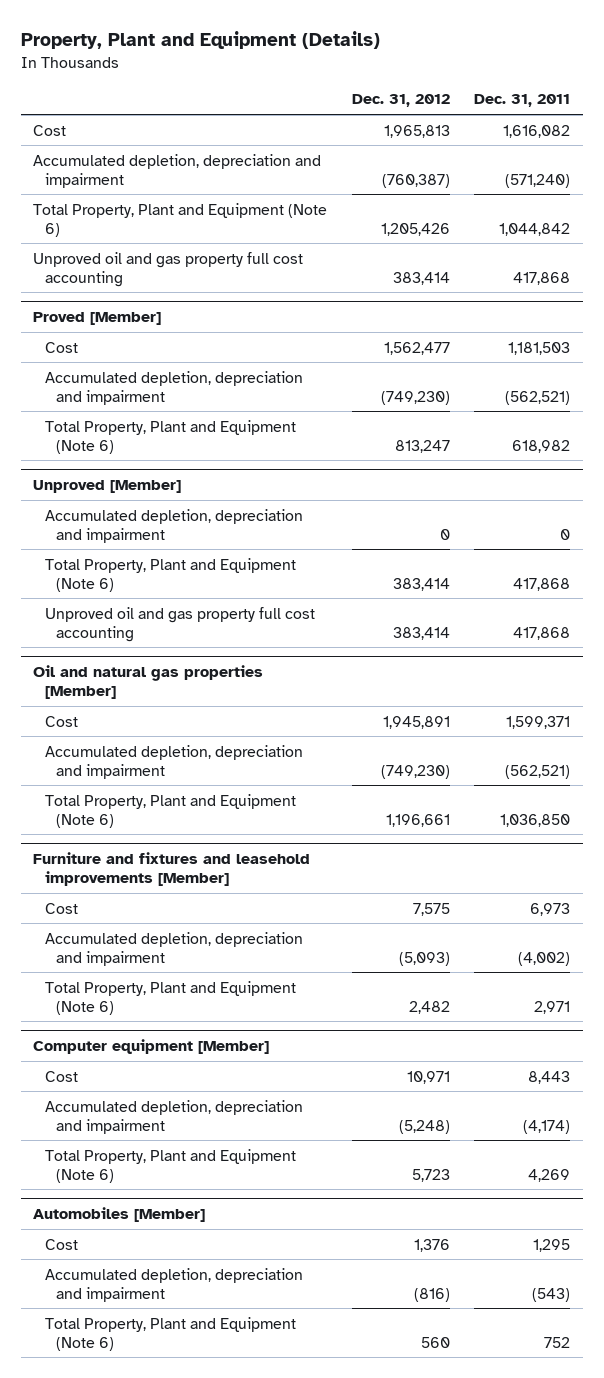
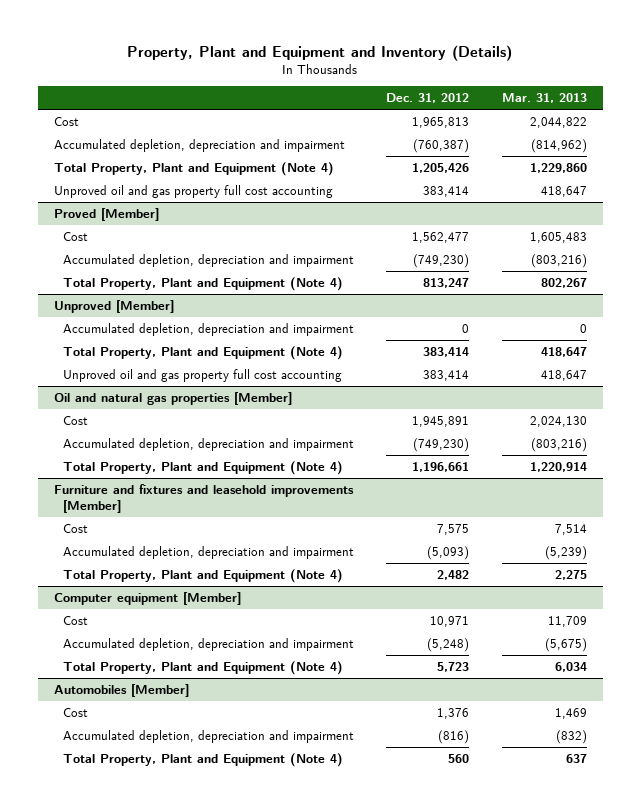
[20,30,380,49] Property, Plant and Equipment (Details) -> [127,45,513,62] Property, Plant and Equipment and Inventory (Details)
[474,94,571,108] Dec. 31, 2011 -> none
none -> [501,93,587,104] Mar. 31, 2013
[33,202,328,237] Total Property, Plant and Equipment (Note 6) -> [53,161,334,176] Total Property, Plant and Equipment (Note 4)
[44,419,296,454] Total Property, Plant and Equipment (Note 6) -> [62,276,343,291] Total Property, Plant and Equipment (Note 4)
[44,557,296,592] Total Property, Plant and Equipment (Note 6) -> [62,345,343,360] Total Property, Plant and Equipment (Note 4)
[44,793,296,828] Total Property, Plant and Equipment (Note 6) -> [62,460,343,475] Total Property, Plant and Equipment (Note 4)
[44,980,296,1015] Total Property, Plant and Equipment (Note 6) -> [62,568,343,583] Total Property, Plant and Equipment (Note 4)
[44,1148,296,1183] Total Property, Plant and Equipment (Note 6) -> [62,660,343,675] Total Property, Plant and Equipment (Note 4)
[44,1316,296,1351] Total Property, Plant and Equipment (Note 6) -> [62,752,343,767] Total Property, Plant and Equipment (Note 4)

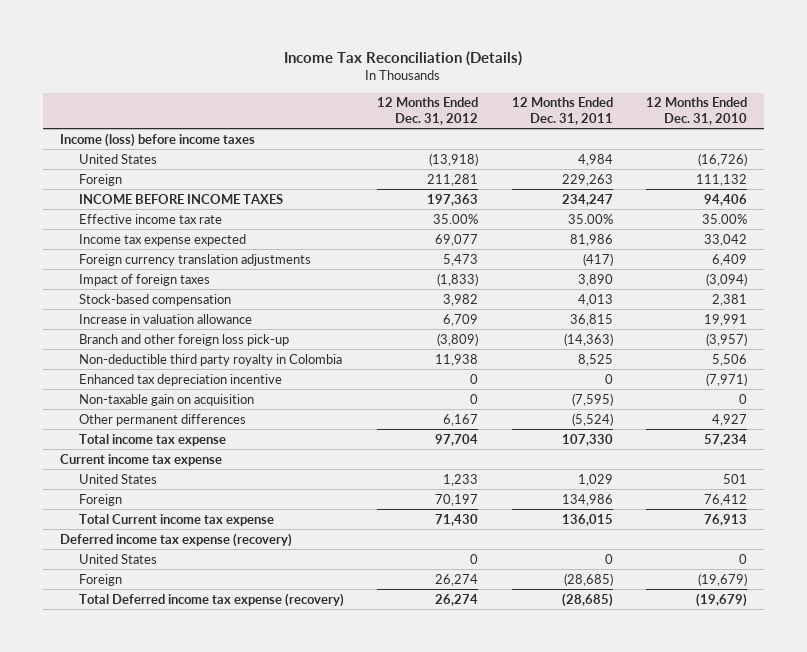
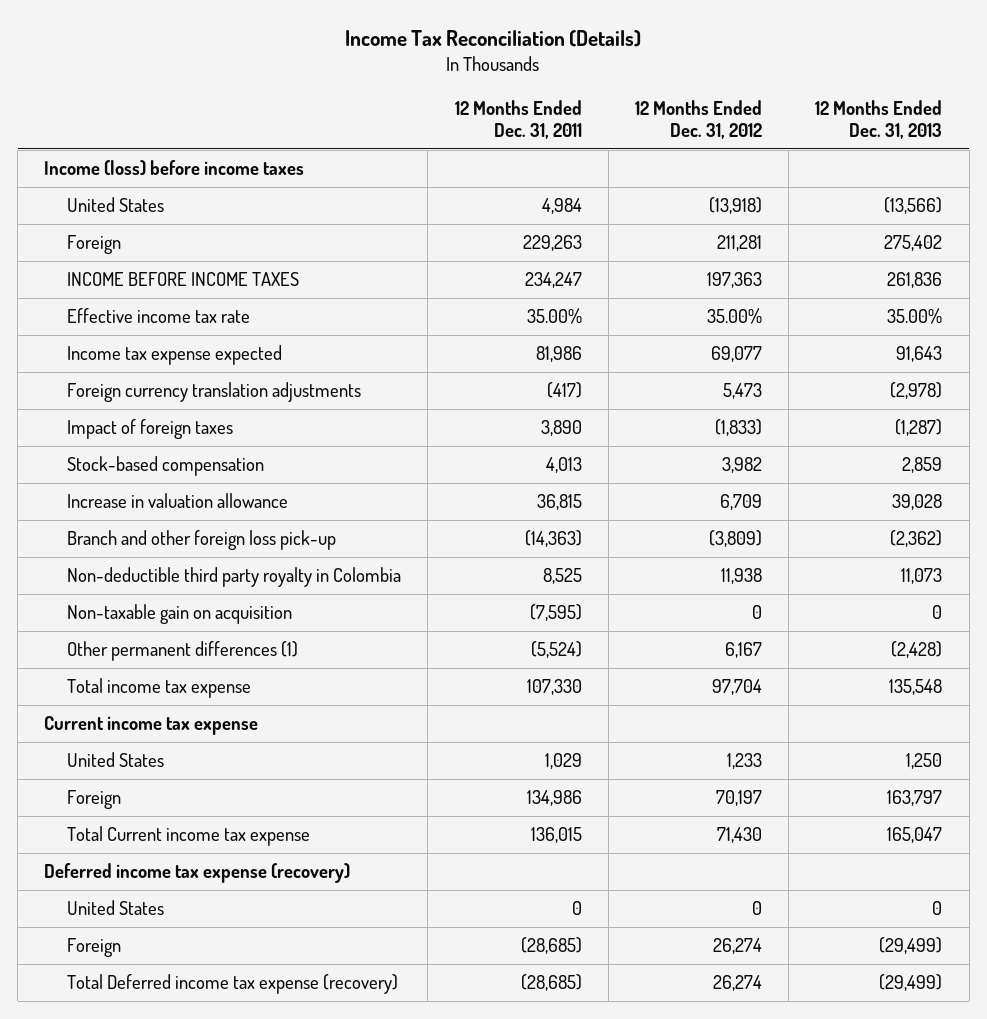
[646,97,748,125] 12 Months Ended Dec. 31, 2010 -> none
none -> [815,99,943,140] 12 Months Ended Dec. 31, 2013
[78,373,282,386] Enhanced tax depreciation incentive -> none
[78,413,246,426] Other permanent differences -> [67,641,299,662] Other permanent differences (1)

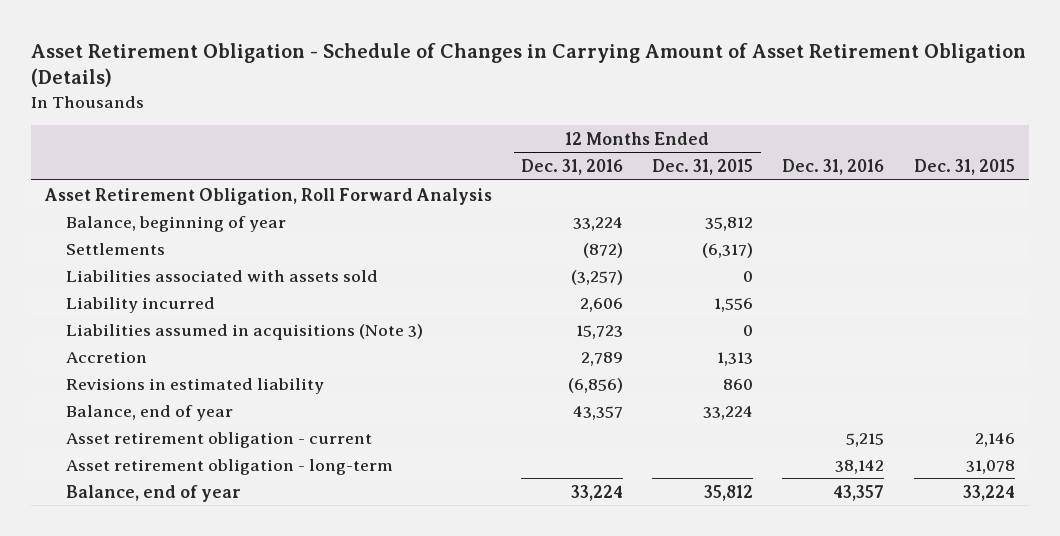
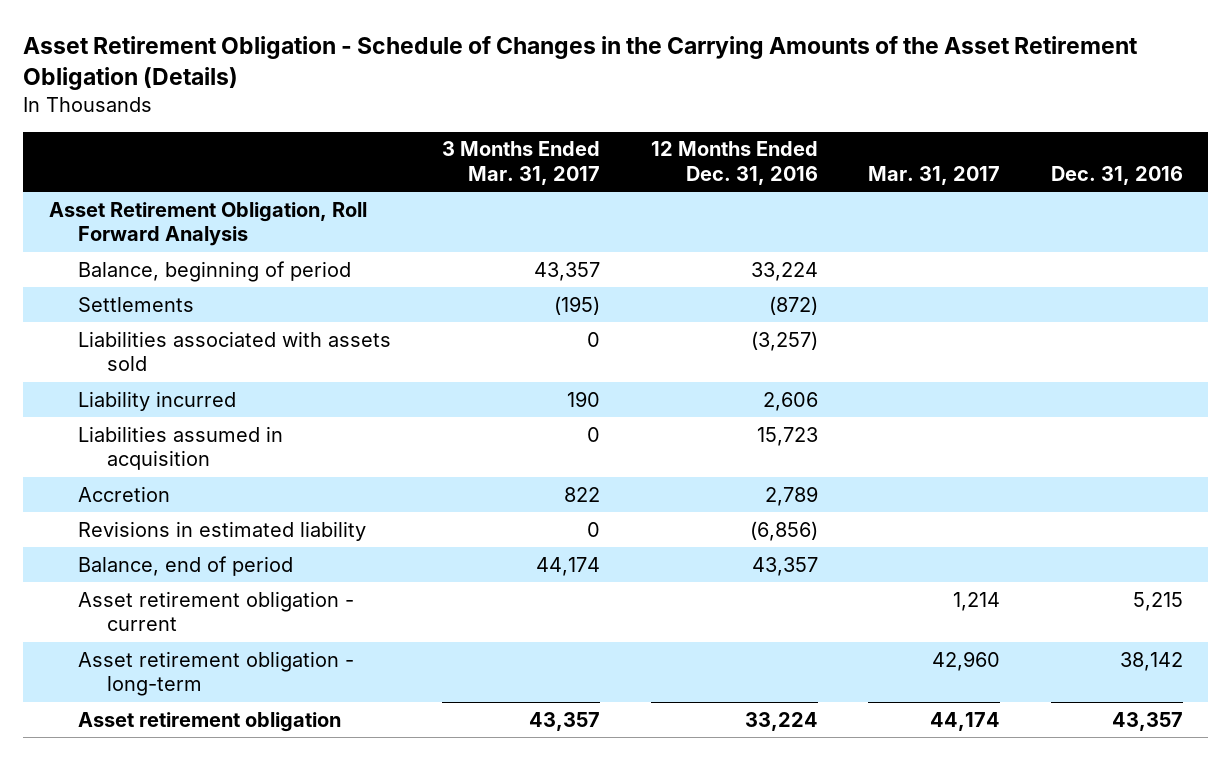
[30,42,1026,88] Asset Retirement Obligation - Schedule of Changes in Carrying Amount of Asset Retirement Obligation (Details) -> [23,36,1139,90] Asset Retirement Obligation - Schedule of Changes in the Carrying Amounts of the Asset Retirement Obligation (Details)
[652,158,754,175] Dec. 31, 2015 -> none
[913,158,1015,175] Dec. 31, 2015 -> none
none -> [441,141,600,185] 3 Months Ended Mar. 31, 2017
none -> [868,165,1001,185] Mar. 31, 2017
[65,215,286,232] Balance, beginning of year -> [78,260,352,282] Balance, beginning of period
[65,323,423,340] Liabilities assumed in acquisitions (Note 3) -> [78,425,284,471] Liabilities assumed in acquisition
[65,404,233,421] Balance, end of year -> [78,555,294,576] Balance, end of period
[65,484,241,502] Balance, end of year -> [78,711,342,732] Asset retirement obligation

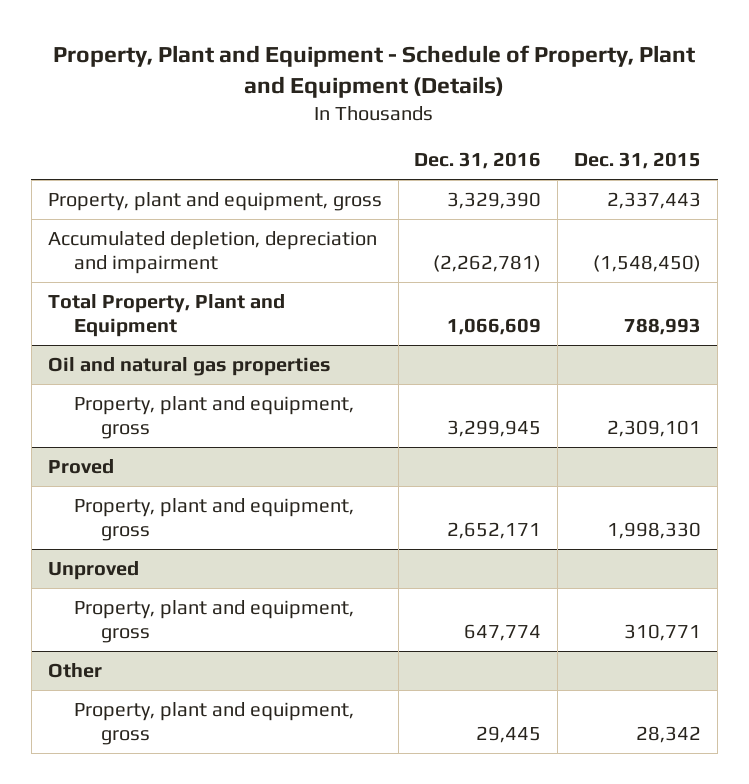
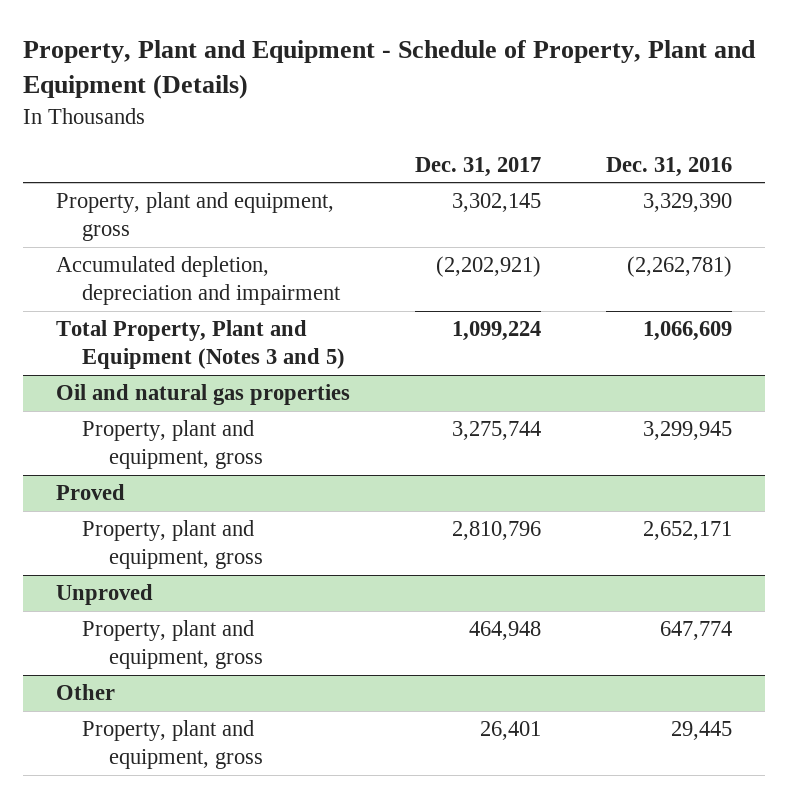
[574,152,702,170] Dec. 31, 2015 -> none
none -> [414,156,541,177] Dec. 31, 2017
[47,293,285,337] Total Property, Plant and Equipment -> [55,320,346,370] Total Property, Plant and Equipment (Notes 3 and 5)

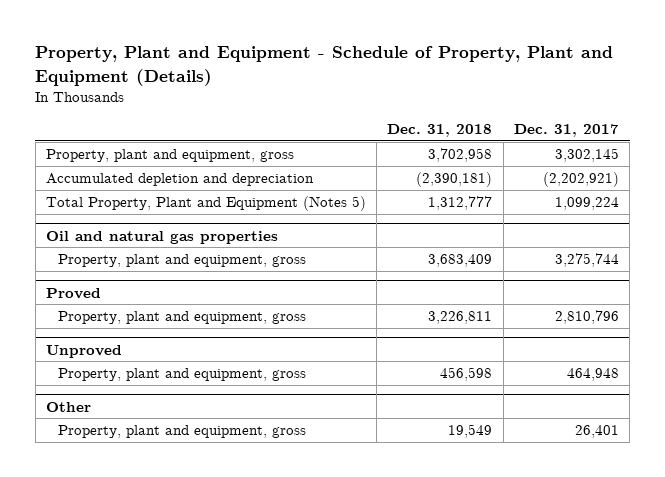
[606,156,733,177] Dec. 31, 2016 -> none
none -> [387,123,493,137] Dec. 31, 2018
[55,256,342,306] Accumulated depletion, depreciation and impairment -> [45,173,314,187] Accumulated depletion and depreciation
[55,320,346,370] Total Property, Plant and Equipment (Notes 3 and 5) -> [45,196,366,212] Total Property, Plant and Equipment (Notes 5)

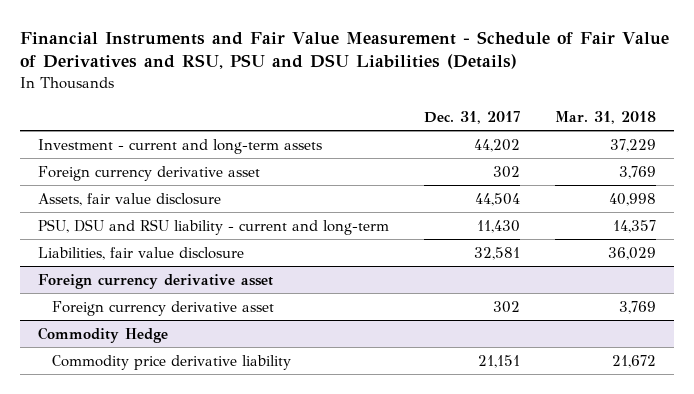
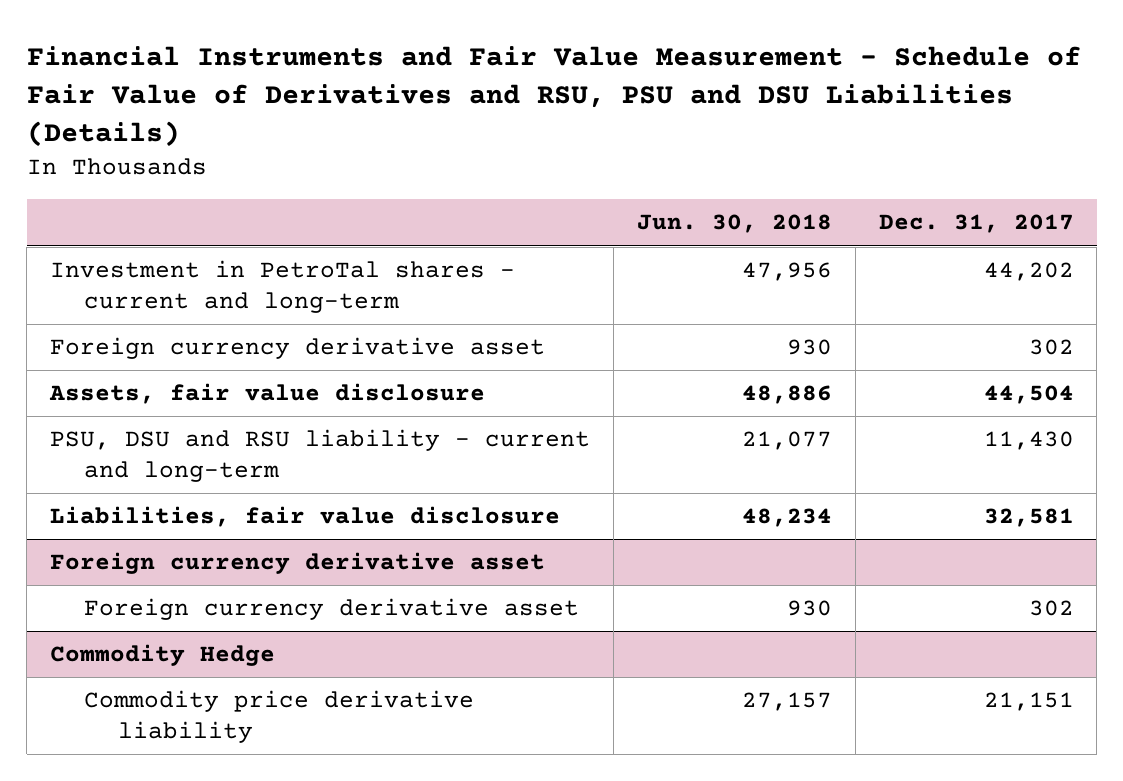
[555,110,657,124] Mar. 31, 2018 -> none
none -> [636,214,832,234] Jun. 30, 2018
[37,138,322,154] Investment - current and long-term assets -> [49,260,515,313] Investment in PetroTal shares - current and long-term

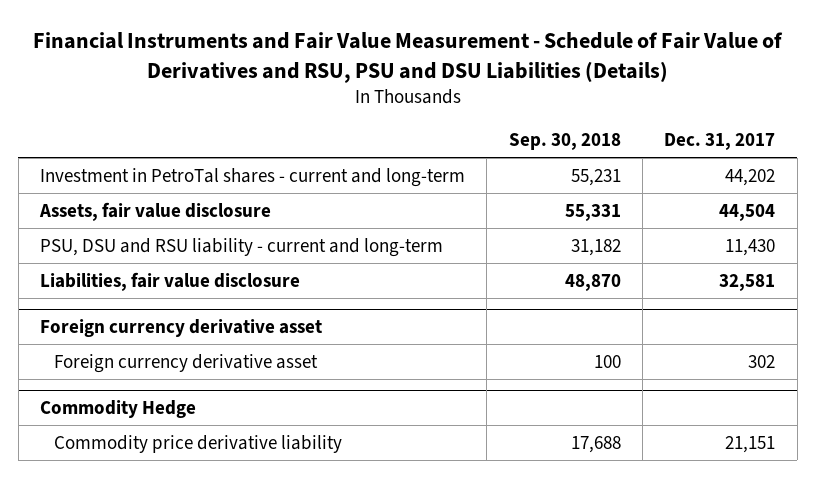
[636,214,832,234] Jun. 30, 2018 -> none
none -> [508,133,621,151] Sep. 30, 2018
[49,337,545,360] Foreign currency derivative asset -> none

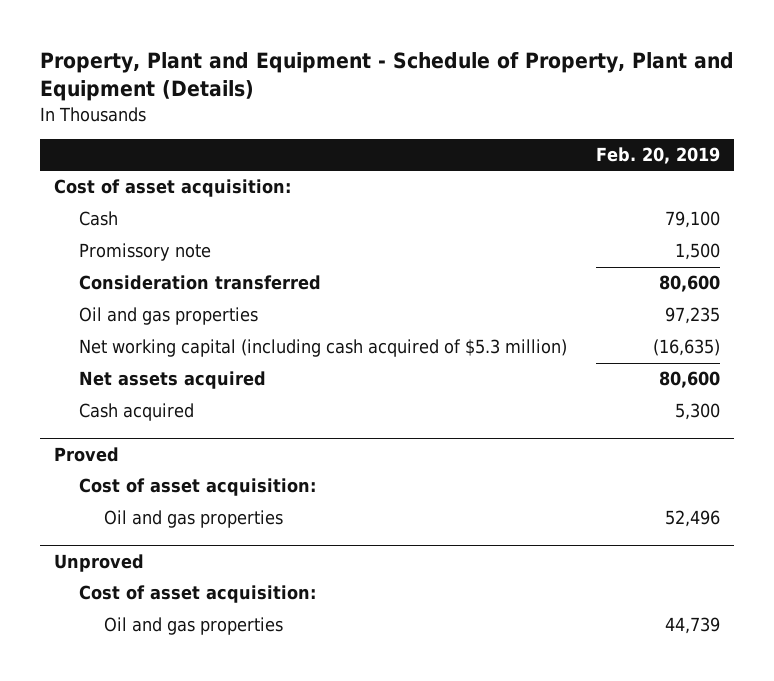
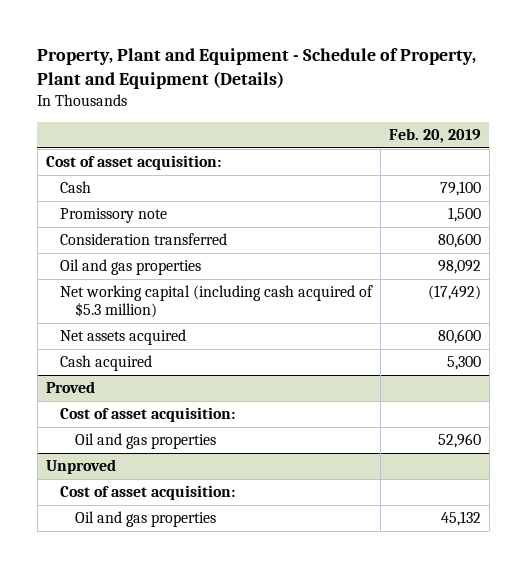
[664,307,720,325] 97,235 -> [437,260,481,275] 98,092
[652,339,720,357] (16,635) -> [427,285,481,301] (17,492)
[664,510,720,528] 52,496 -> [437,433,481,449] 52,960
[664,617,720,635] 44,739 -> [440,511,481,527] 45,132

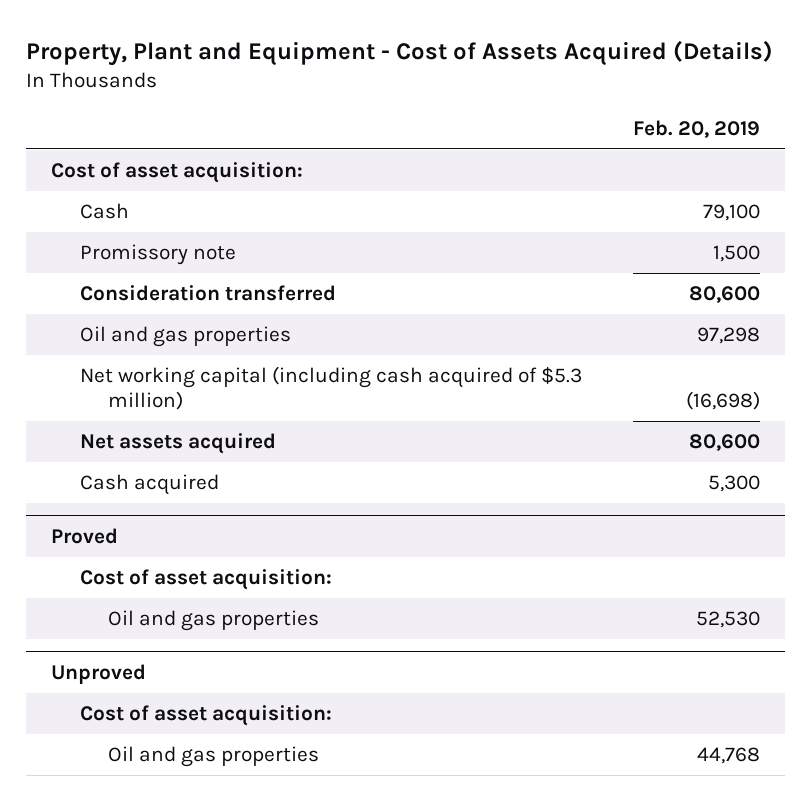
[37,48,477,90] Property, Plant and Equipment - Schedule of Property, Plant and Equipment (Details) -> [25,39,773,66] Property, Plant and Equipment - Cost of Assets Acquired (Details)
[437,260,481,275] 98,092 -> [696,327,760,345] 97,298
[427,285,481,301] (17,492) -> [685,391,760,411] (16,698)
[437,433,481,449] 52,960 -> [695,611,760,629] 52,530
[440,511,481,527] 45,132 -> [696,747,760,765] 44,768

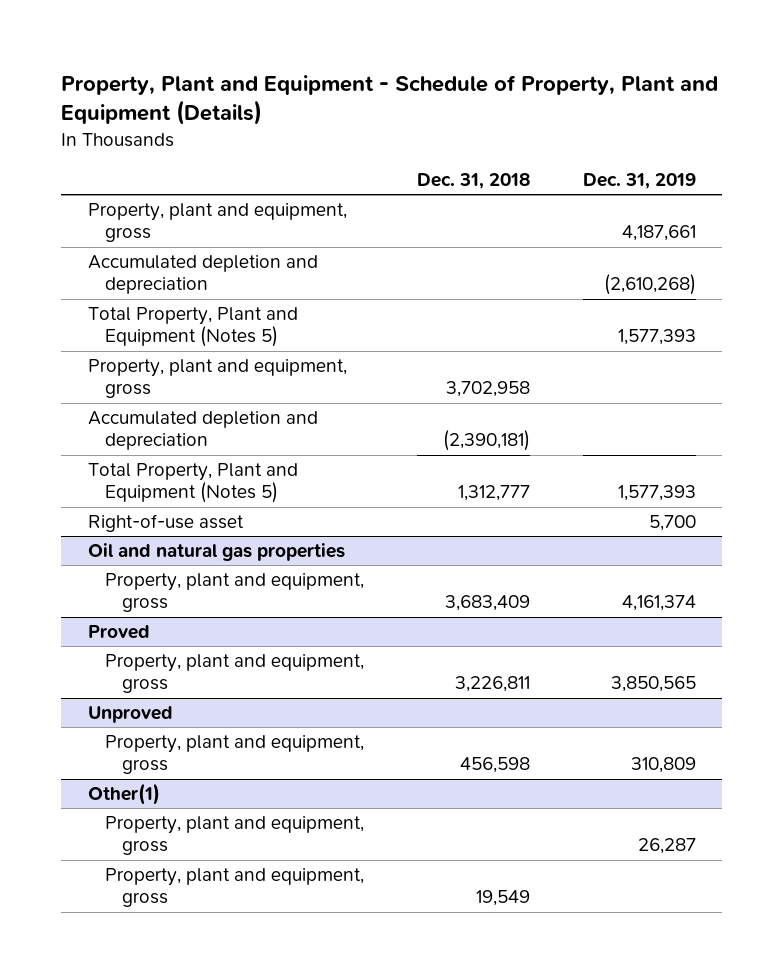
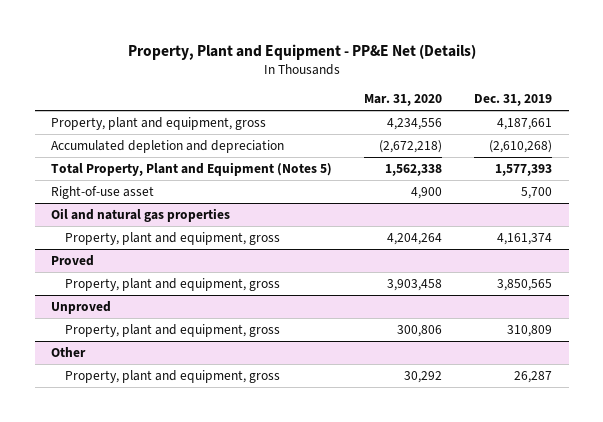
[61,74,719,126] Property, Plant and Equipment - Schedule of Property, Plant and Equipment (Details) -> [127,43,476,60] Property, Plant and Equipment - PP&E Net (Details)
[416,173,530,190] Dec. 31, 2018 -> none
none -> [364,93,443,106] Mar. 31, 2020
[87,359,347,399] Property, plant and equipment, gross -> none
[87,411,318,451] Accumulated depletion and depreciation -> none
[87,463,298,504] Total Property, Plant and Equipment (Notes 5) -> none
[87,783,160,806] Other(1) -> [50,346,86,357] Other
[104,868,364,908] Property, plant and equipment, gross -> none

